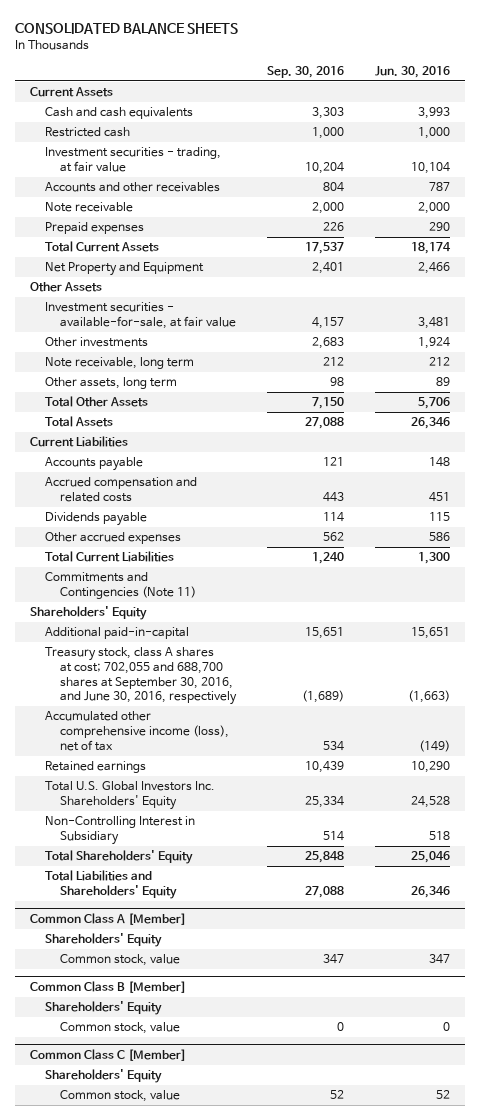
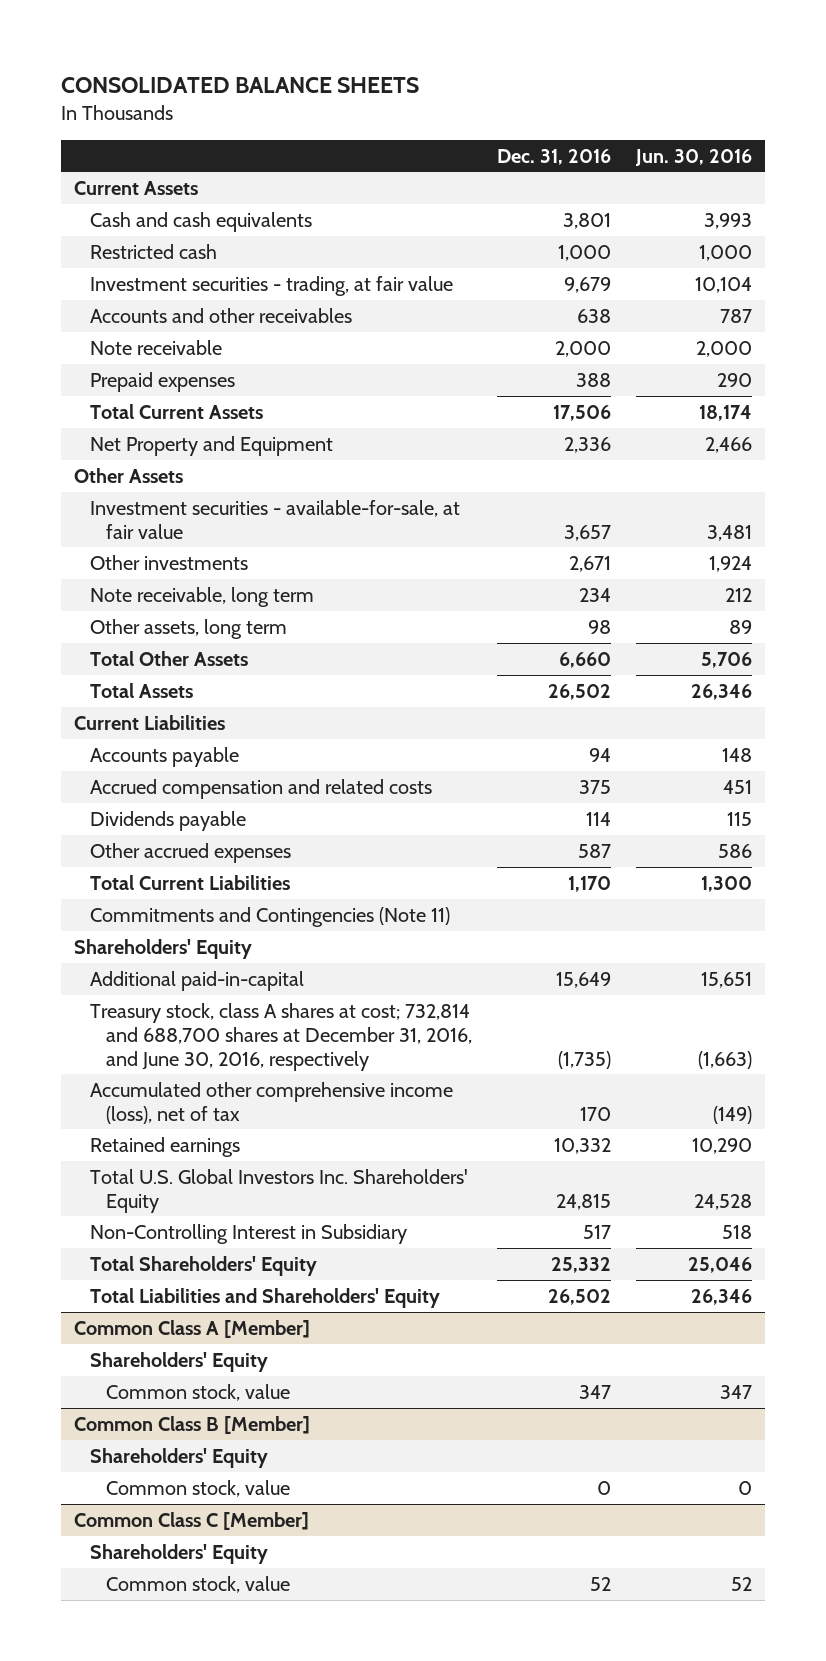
[267,65,345,78] Sep. 30, 2016 -> none
none -> [497,148,612,165] Dec. 31, 2016
[45,647,238,706] Treasury stock, class A shares at cost; 702,055 and 688,700 shares at September 30, 2016, and June 30, 2016, respectively -> [90,1002,473,1071] Treasury stock, class A shares at cost; 732,814 and 688,700 shares at December 31, 2016, and June 30, 2016, respectively

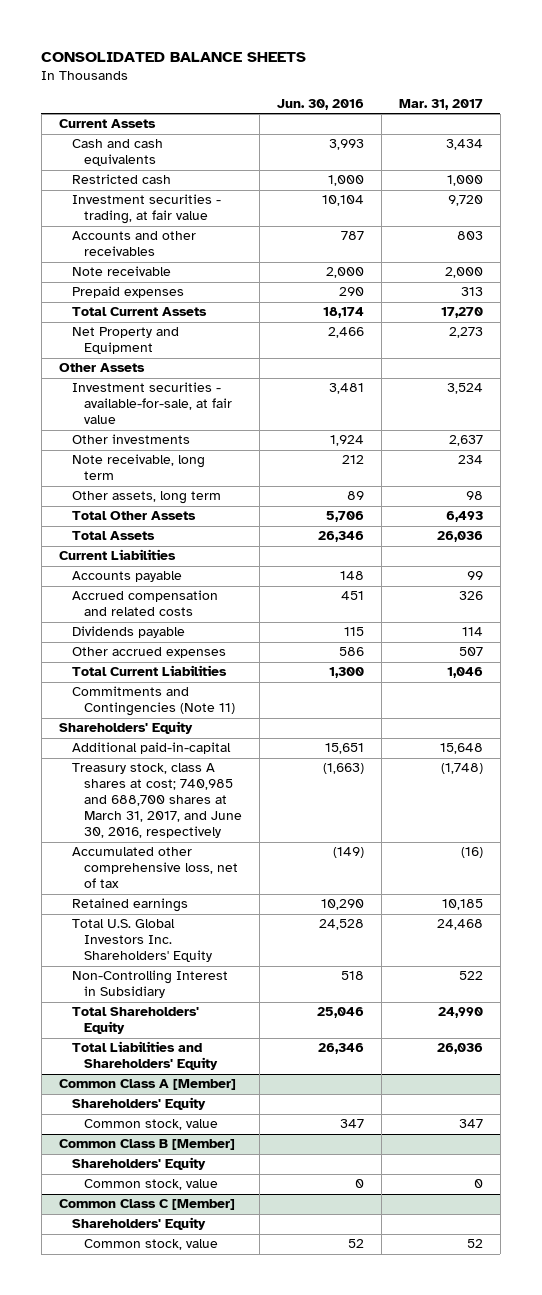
[497,148,612,165] Dec. 31, 2016 -> none
none -> [398,98,483,110] Mar. 31, 2017
[90,1002,473,1071] Treasury stock, class A shares at cost; 732,814 and 688,700 shares at December 31, 2016, and June 30, 2016, respectively -> [71,763,243,839] Treasury stock, class A shares at cost; 740,985 and 688,700 shares at March 31, 2017, and June 30, 2016, respectively
[90,1081,454,1124] Accumulated other comprehensive income (loss), net of tax -> [71,847,239,889] Accumulated other comprehensive loss, net of tax

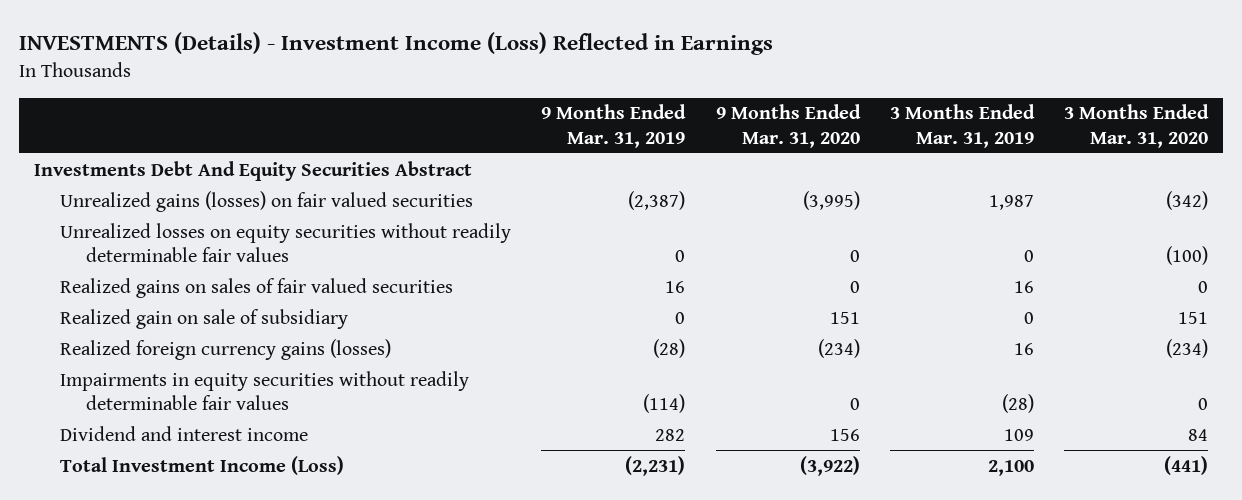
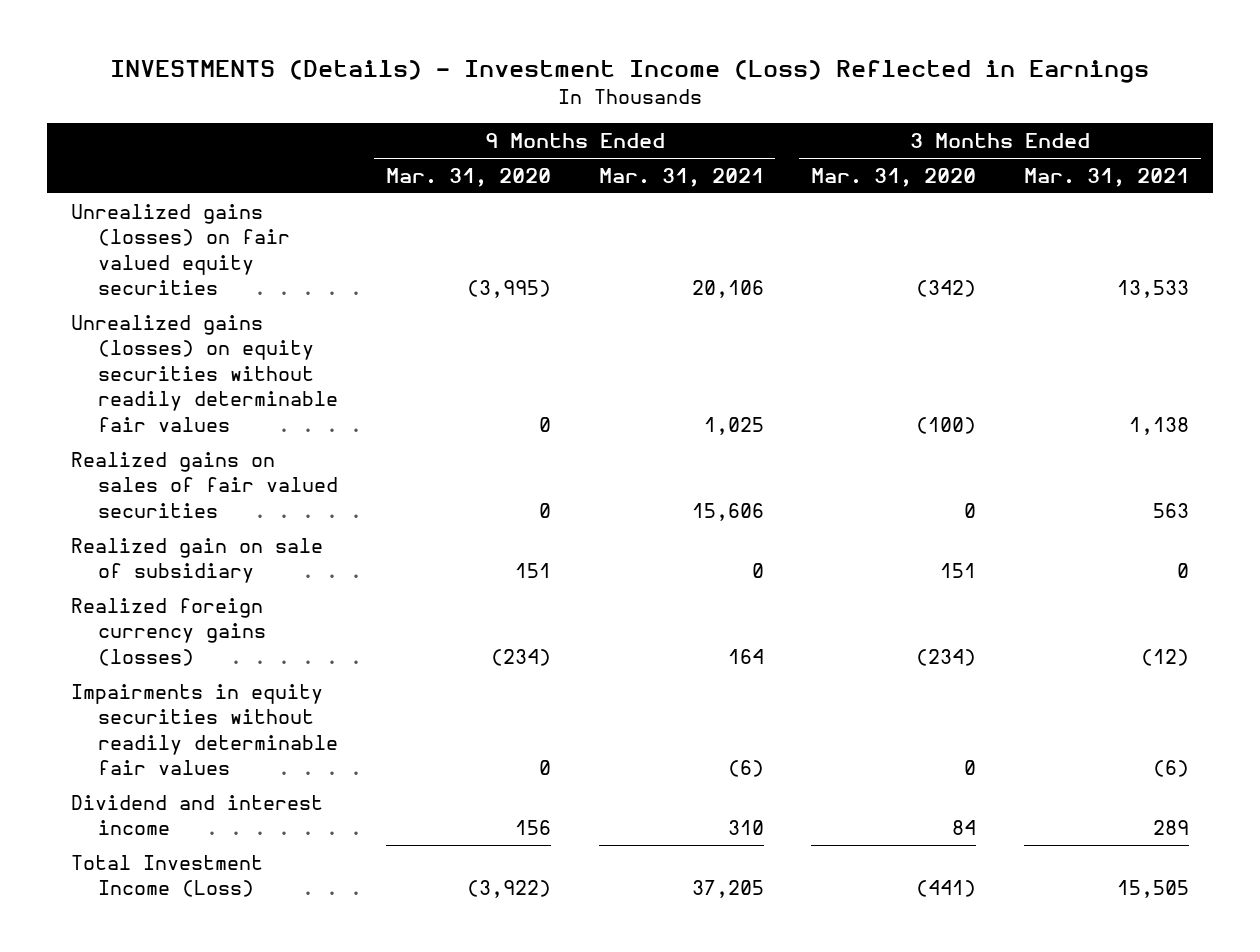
[541,104,687,148] 9 Months Ended Mar. 31, 2019 -> none
[889,104,1035,148] 3 Months Ended Mar. 31, 2019 -> none
none -> [598,168,764,188] Mar. 31, 2021
none -> [1024,168,1190,188] Mar. 31, 2021
[34,160,473,181] Investments Debt And Equity Securities Abstract -> none
[59,190,473,212] Unrealized gains (losses) on fair valued securities -> [70,203,290,296] Unrealized gains (losses) on fair valued equity securities
[59,222,511,263] Unrealized losses on equity securities without readily determinable fair values -> [70,314,338,432] Unrealized gains (losses) on equity securities without readily determinable fair values

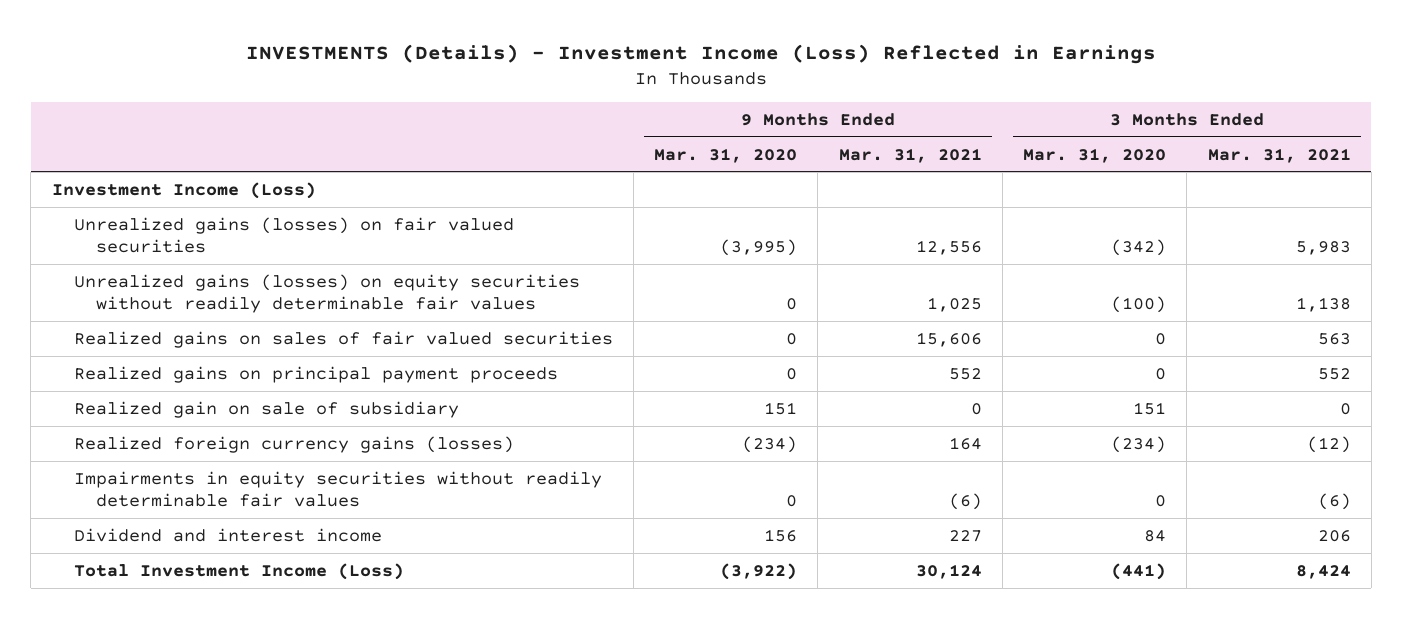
none -> [51,181,316,199] Investment Income (Loss)
[70,203,290,296] Unrealized gains (losses) on fair valued equity securities -> [73,216,514,253] Unrealized gains (losses) on fair valued securities
[691,280,764,299] 20,106 -> [915,239,982,255] 12,556
[1117,280,1190,299] 13,533 -> [1295,240,1351,255] 5,983
none -> [73,365,558,383] Realized gains on principal payment proceeds
[727,820,764,836] 310 -> [948,529,982,542] 227
[1153,820,1190,836] 289 -> [1317,529,1351,542] 206
[691,880,764,899] 37,205 -> [915,563,982,579] 30,124
[1117,880,1190,899] 15,505 -> [1295,564,1351,579] 8,424

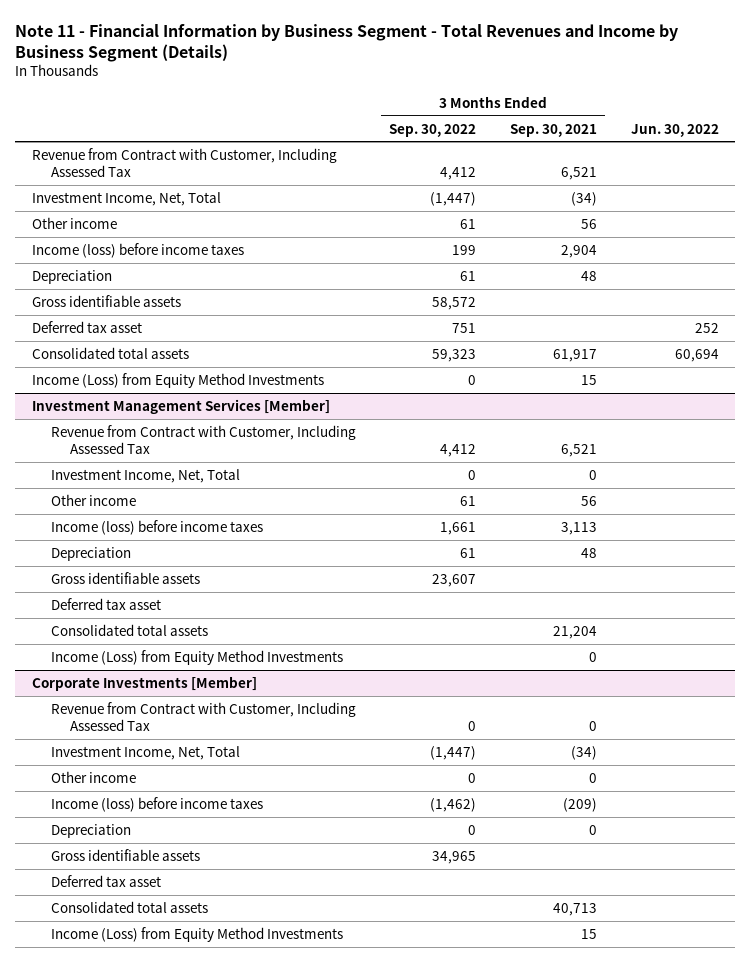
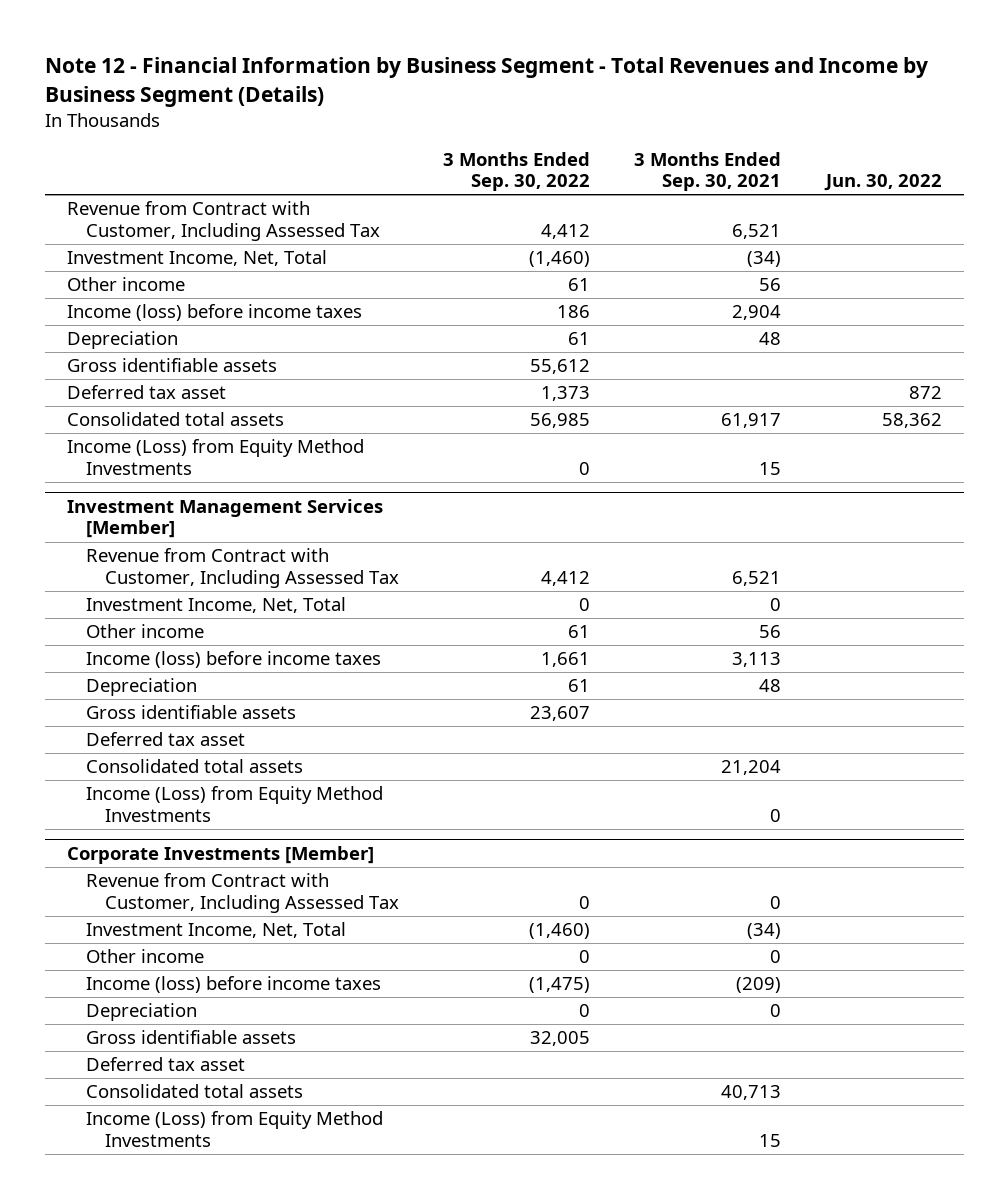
[15,23,679,62] Note 11 - Financial Information by Business Segment - Total Revenues and Income by Business Segment (Details) -> [44,57,928,108] Note 12 - Financial Information by Business Segment - Total Revenues and Income by Business Segment (Details)
[430,191,477,206] (1,447) -> [529,251,591,268] (1,460)
[452,244,477,255] 199 -> [557,305,591,319] 186
[432,296,477,310] 58,572 -> [530,359,591,375] 55,612
[452,322,477,333] 751 -> [541,386,591,402] 1,373
[694,322,719,333] 252 -> [908,386,942,400] 872
[432,348,477,362] 59,323 -> [530,413,591,429] 56,985
[674,348,719,362] 60,694 -> [881,413,942,429] 58,362
[430,745,477,760] (1,447) -> [529,923,591,940] (1,460)
[430,797,477,812] (1,462) -> [529,977,591,994] (1,475)
[432,850,477,864] 34,965 -> [530,1031,591,1047] 32,005

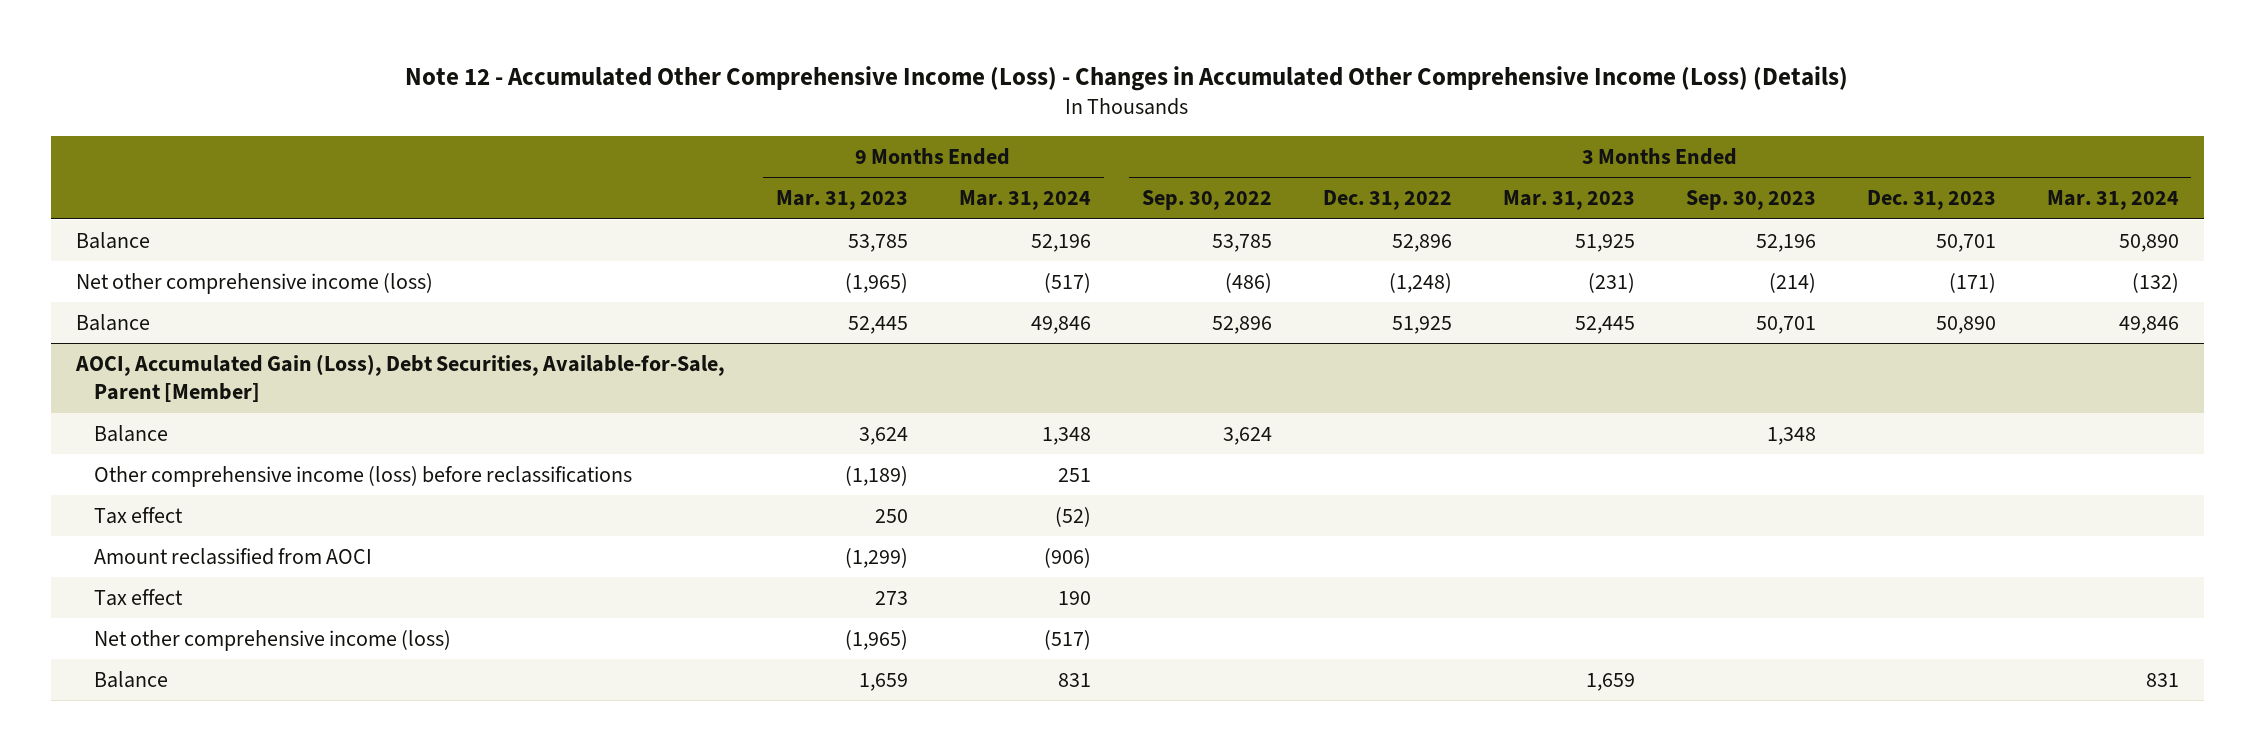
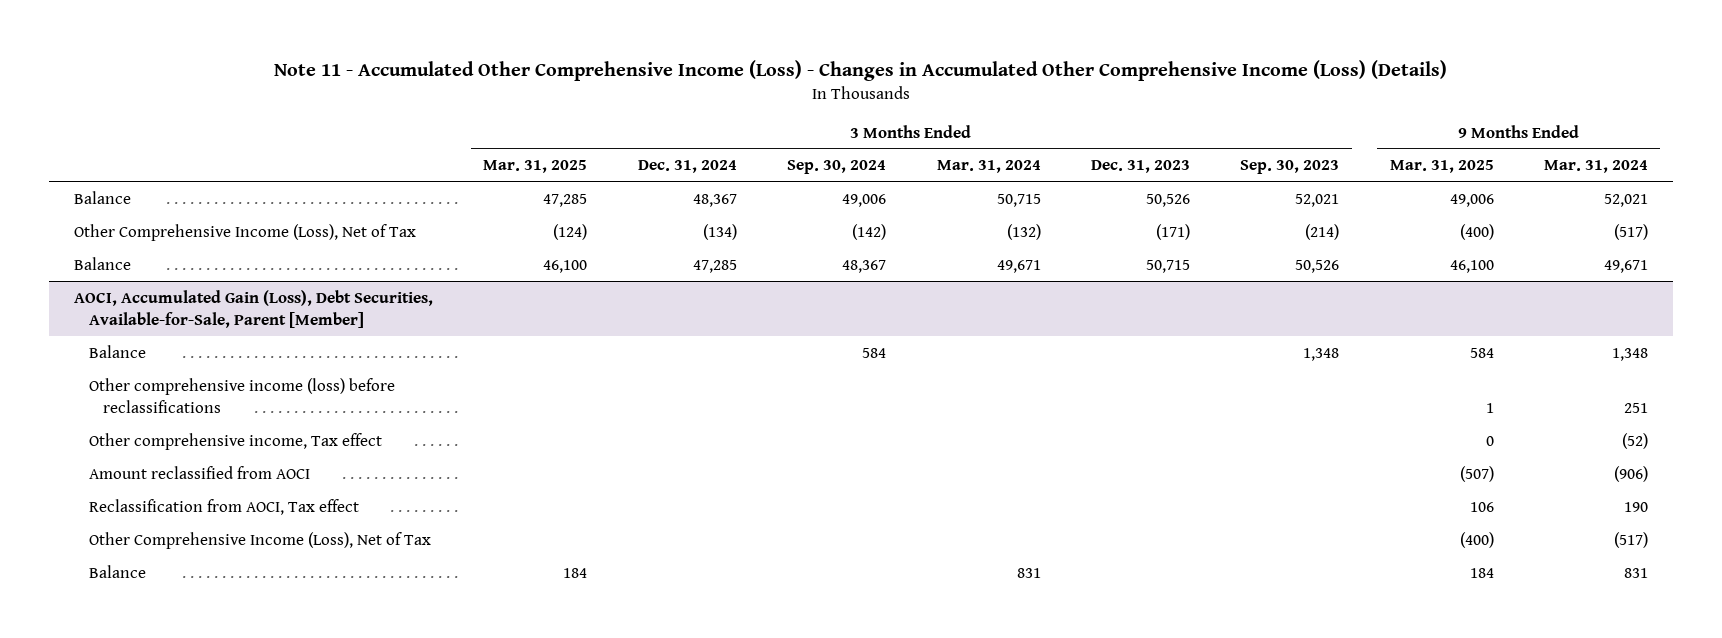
[405,65,1849,91] Note 12 - Accumulated Other Comprehensive Income (Loss) - Changes in Accumulated Other Comprehensive Income (Loss) (Details) -> [274,59,1448,81] Note 11 - Accumulated Other Comprehensive Income (Loss) - Changes in Accumulated Other Comprehensive Income (Loss) (Details)
[776,190,909,211] Mar. 31, 2023 -> none
[1141,190,1272,211] Sep. 30, 2022 -> none
[1322,190,1452,211] Dec. 31, 2022 -> none
[1502,190,1635,211] Mar. 31, 2023 -> none
none -> [483,160,588,174] Mar. 31, 2025
none -> [637,160,737,174] Dec. 31, 2024
none -> [787,160,887,175] Sep. 30, 2024
none -> [1389,160,1494,174] Mar. 31, 2025
[1030,233,1091,252] 52,196 -> [1603,193,1648,207] 52,021
[1755,233,1816,252] 52,196 -> [1295,193,1340,207] 52,021
[1935,233,1996,252] 50,701 -> [1145,193,1190,207] 50,526
[2118,233,2179,252] 50,890 -> [996,193,1041,207] 50,715
[76,272,434,294] Net other comprehensive income (loss) -> [74,223,417,241] Other Comprehensive Income (Loss), Net of Tax
[1030,315,1091,334] 49,846 -> [1603,259,1648,273] 49,671
[1755,315,1816,334] 50,701 -> [1295,259,1340,273] 50,526
[1935,315,1996,334] 50,890 -> [1145,259,1190,273] 50,715
[2118,315,2179,334] 49,846 -> [996,259,1041,273] 49,671
[94,506,184,524] Tax effect -> [88,432,382,450] Other comprehensive income, Tax effect
[94,588,184,606] Tax effect -> [88,498,359,515] Reclassification from AOCI, Tax effect
[94,629,452,651] Net other comprehensive income (loss) -> [88,531,431,549] Other Comprehensive Income (Loss), Net of Tax

